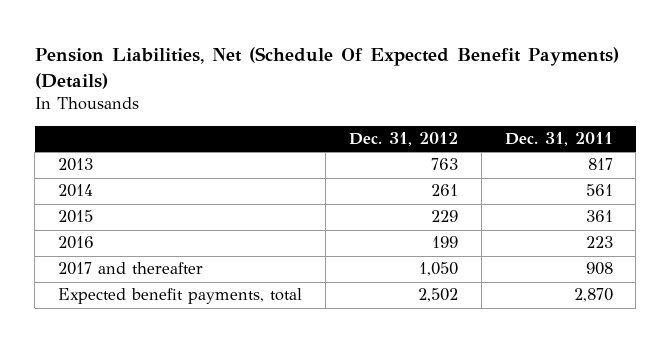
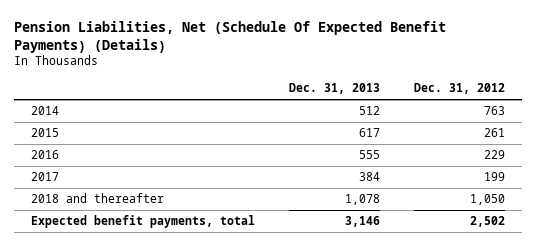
[504,132,613,147] Dec. 31, 2011 -> none
none -> [289,83,381,95] Dec. 31, 2013
[58,158,94,172] 2013 -> [30,106,59,116] 2014
[58,184,94,198] 2014 -> [30,128,59,138] 2015
[58,210,94,224] 2015 -> [30,150,59,160] 2016
[58,236,95,250] 2016 -> [30,172,59,182] 2017
[58,262,204,276] 2017 and thereafter -> [30,193,164,204] 2018 and thereafter

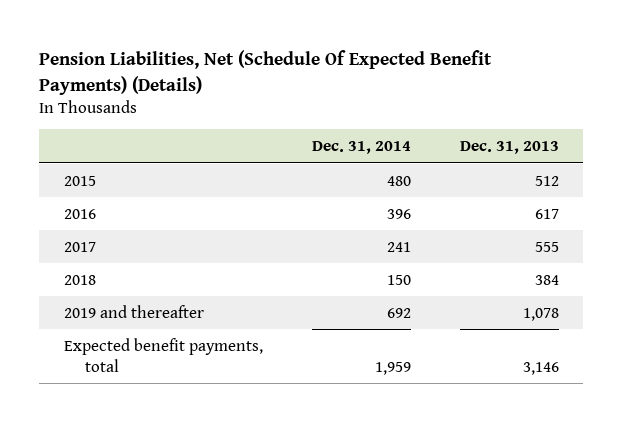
[414,83,506,95] Dec. 31, 2012 -> none
none -> [311,141,411,155] Dec. 31, 2014
[30,106,59,116] 2014 -> [63,175,96,186] 2015
[30,128,59,138] 2015 -> [63,208,96,219] 2016
[30,150,59,160] 2016 -> [63,241,96,252] 2017
[30,172,59,182] 2017 -> [63,274,96,285] 2018
[30,193,164,204] 2018 and thereafter -> [63,304,204,318] 2019 and thereafter

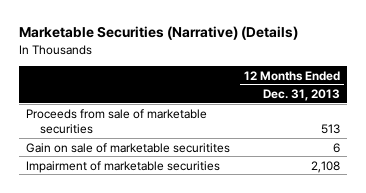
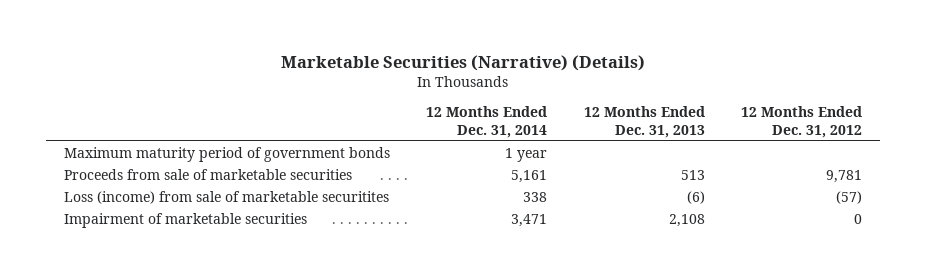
none -> [426,106,548,138] 12 Months Ended Dec. 31, 2014
none -> [740,106,862,138] 12 Months Ended Dec. 31, 2012
none -> [63,147,390,163] Maximum maturity period of government bonds
[25,142,230,153] Gain on sale of marketable securitites -> [63,191,389,205] Loss (income) from sale of marketable securitites
[333,142,341,153] 6 -> [686,191,705,205] (6)

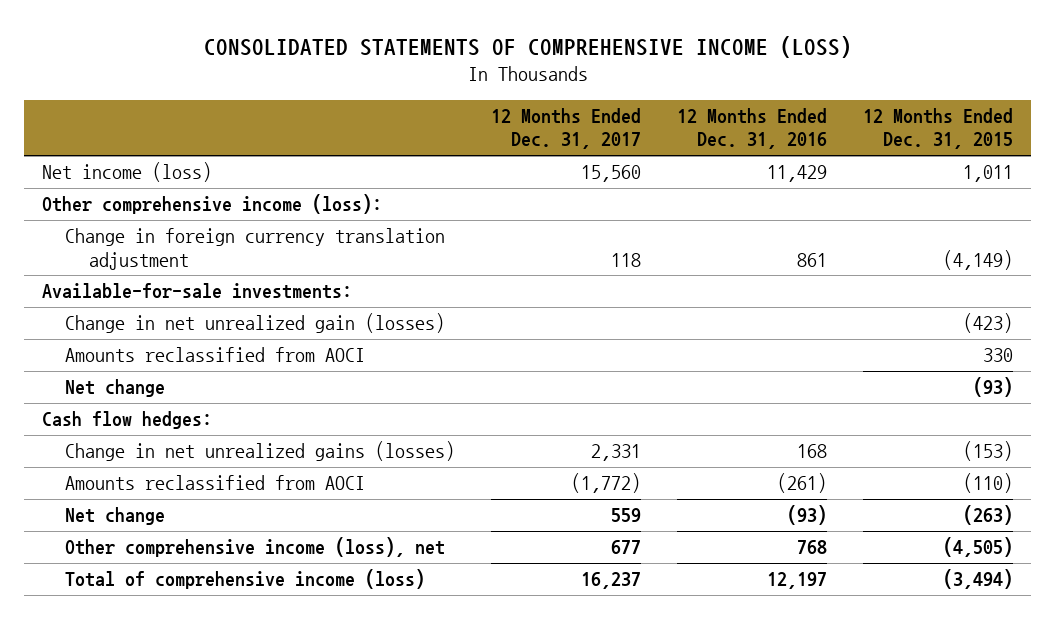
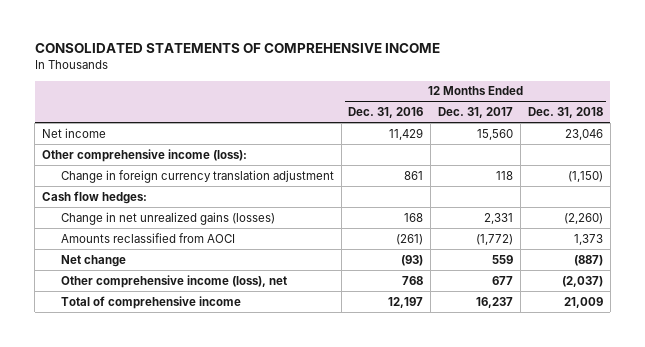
[203,35,852,58] CONSOLIDATED STATEMENTS OF COMPREHENSIVE INCOME (LOSS) -> [34,43,440,54] CONSOLIDATED STATEMENTS OF COMPREHENSIVE INCOME
[863,108,1014,150] 12 Months Ended Dec. 31, 2015 -> none
none -> [527,107,603,119] Dec. 31, 2018
[41,162,212,183] Net income (loss) -> [42,127,107,138] Net income
[41,283,352,300] Available-for-sale investments: -> none
[65,313,446,334] Change in net unrealized gain (losses) -> none
[65,347,366,363] Amounts reclassified from AOCI -> none
[65,379,166,398] Net change -> none
[65,569,426,590] Total of comprehensive income (loss) -> [60,295,241,309] Total of comprehensive income

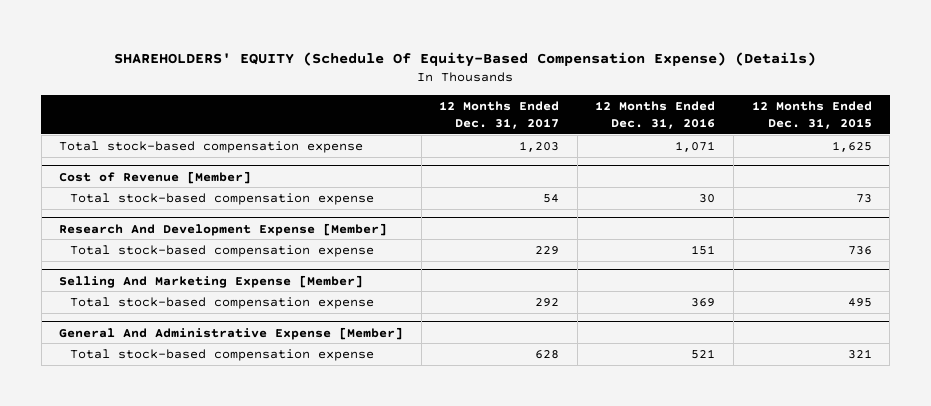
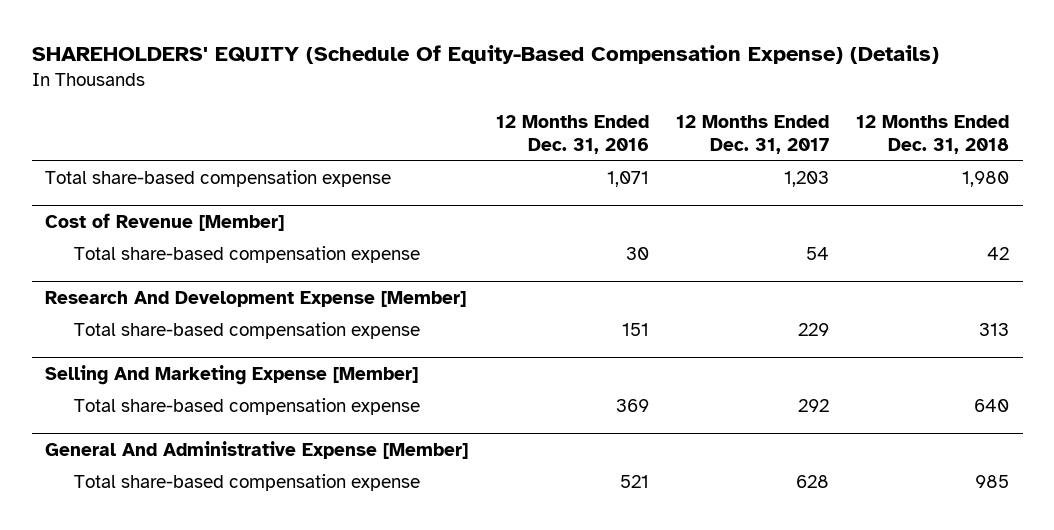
[751,100,872,130] 12 Months Ended Dec. 31, 2015 -> none
none -> [856,114,1010,155] 12 Months Ended Dec. 31, 2018
[59,140,364,153] Total stock-based compensation expense -> [45,170,392,188] Total share-based compensation expense
[69,192,374,205] Total stock-based compensation expense -> [73,246,420,264] Total share-based compensation expense
[69,244,374,257] Total stock-based compensation expense -> [73,322,420,340] Total share-based compensation expense
[69,296,374,309] Total stock-based compensation expense -> [73,398,420,416] Total share-based compensation expense
[69,348,374,361] Total stock-based compensation expense -> [73,474,420,492] Total share-based compensation expense

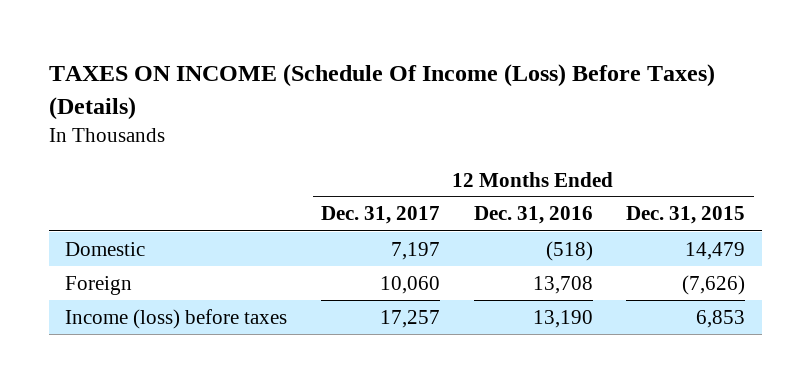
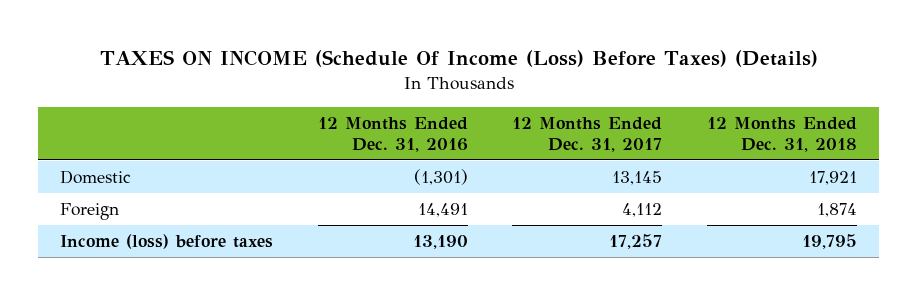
[626,206,746,225] Dec. 31, 2015 -> none
none -> [706,116,857,153] 12 Months Ended Dec. 31, 2018
[391,241,441,260] 7,197 -> [612,170,663,185] 13,145
[545,240,593,261] (518) -> [413,168,468,185] (1,301)
[380,275,441,294] 10,060 -> [622,202,663,217] 4,112
[532,275,593,294] 13,708 -> [417,202,468,217] 14,491

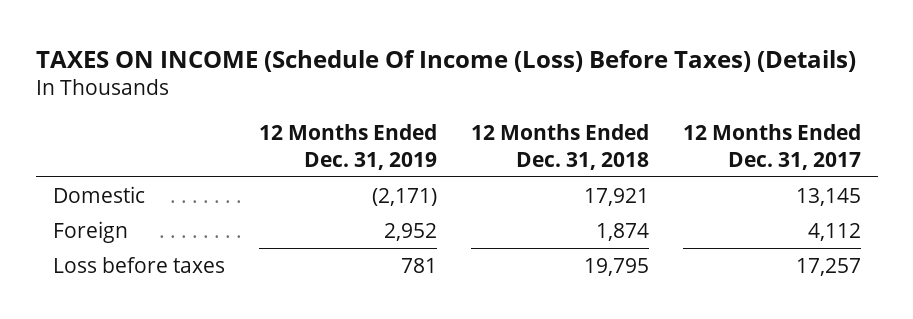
[317,116,468,153] 12 Months Ended Dec. 31, 2016 -> none
none -> [258,124,437,170] 12 Months Ended Dec. 31, 2019
[60,233,274,249] Income (loss) before taxes -> [52,256,225,273] Loss before taxes

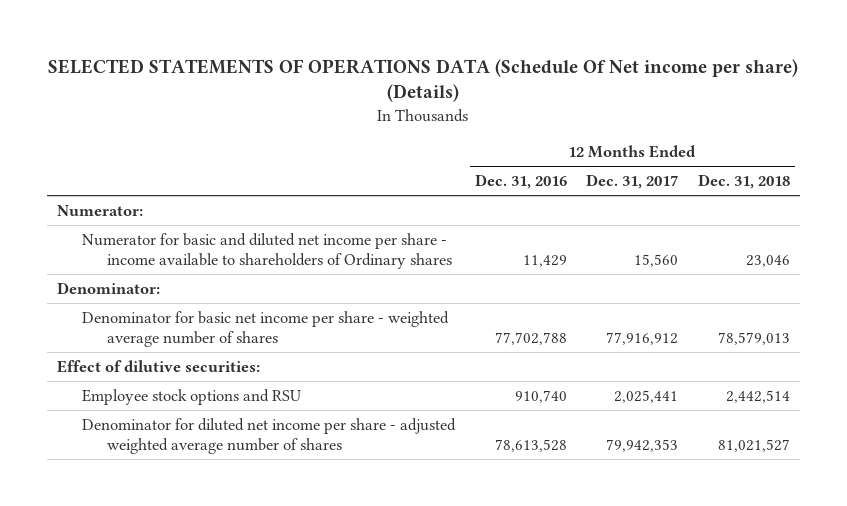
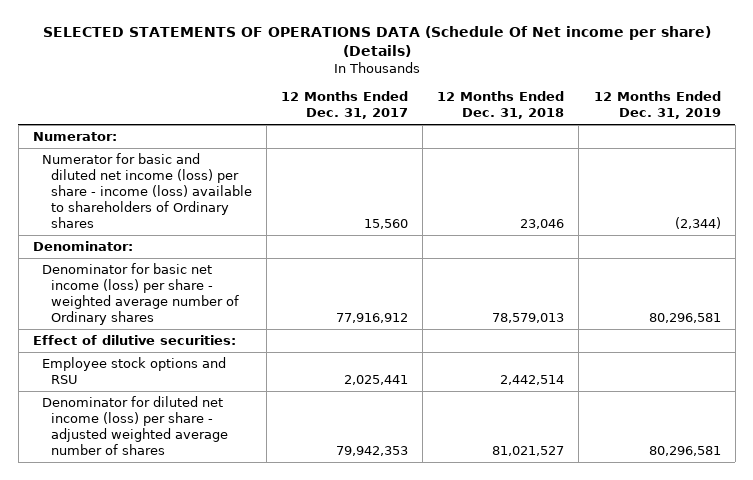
[474,174,567,190] Dec. 31, 2016 -> none
none -> [593,91,721,120] 12 Months Ended Dec. 31, 2019
[82,232,453,269] Numerator for basic and diluted net income per share - income available to shareholders of Ordinary shares -> [41,152,253,228] Numerator for basic and diluted net income (loss) per share - income (loss) available to shareholders of Ordinary shares
[82,310,450,347] Denominator for basic net income per share - weighted average number of shares -> [41,262,240,325] Denominator for basic net income (loss) per share - weighted average number of Ordinary shares
[82,417,457,454] Denominator for diluted net income per share - adjusted weighted average number of shares -> [41,395,229,455] Denominator for diluted net income (loss) per share - adjusted weighted average number of shares

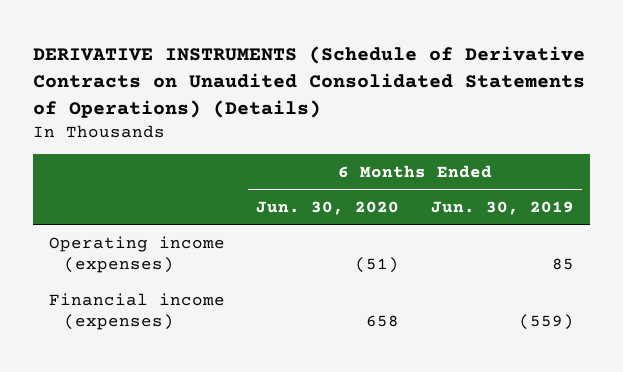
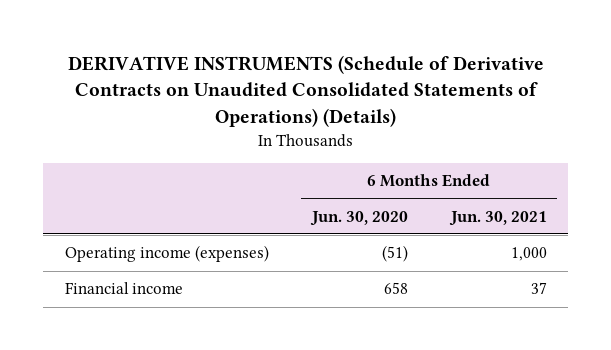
[431,200,575,215] Jun. 30, 2019 -> none
none -> [448,210,547,226] Jun. 30, 2021
[48,292,225,331] Financial income (expenses) -> [64,282,183,295] Financial income

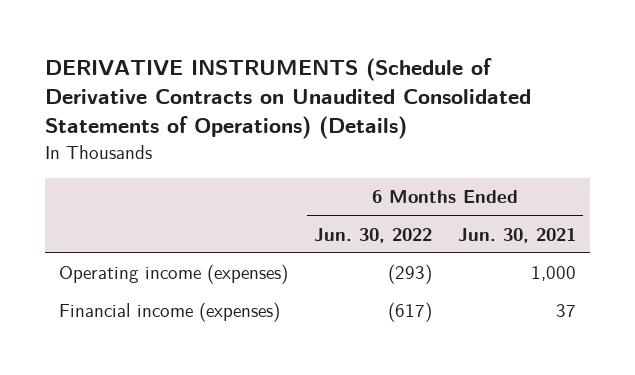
[309,210,408,226] Jun. 30, 2020 -> none
none -> [313,227,432,243] Jun. 30, 2022
[64,282,183,295] Financial income -> [58,302,280,323] Financial income (expenses)

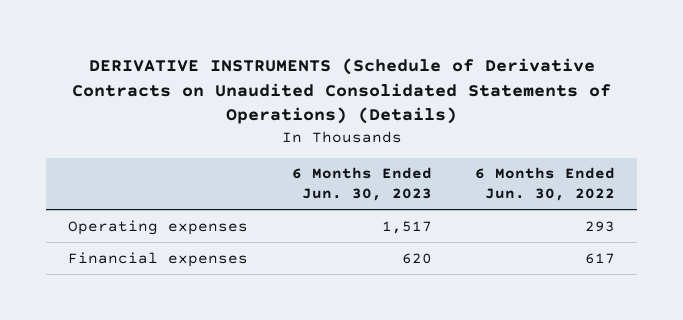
[458,227,577,243] Jun. 30, 2021 -> none
none -> [291,167,432,202] 6 Months Ended Jun. 30, 2023
[58,264,288,285] Operating income (expenses) -> [67,219,248,235] Operating expenses
[387,264,432,285] (293) -> [585,220,616,232] 293
[58,302,280,323] Financial income (expenses) -> [67,251,248,267] Financial expenses
[387,302,432,323] (617) -> [585,252,616,264] 617

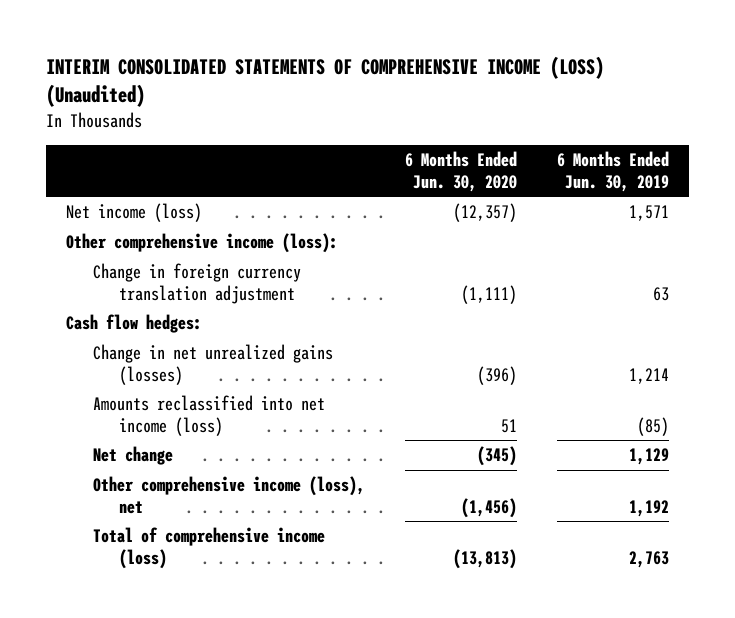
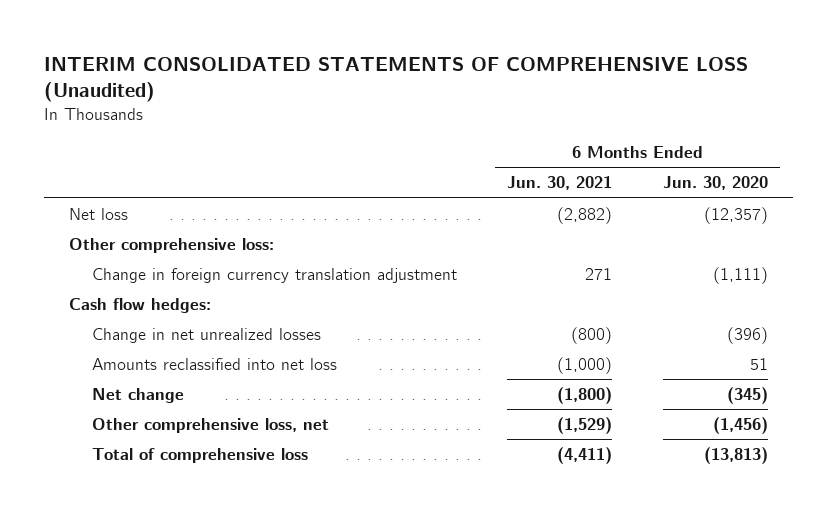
[46,56,605,108] INTERIM CONSOLIDATED STATEMENTS OF COMPREHENSIVE INCOME (LOSS) (Unaudited) -> [44,56,749,103] INTERIM CONSOLIDATED STATEMENTS OF COMPREHENSIVE LOSS (Unaudited)
[557,151,670,192] 6 Months Ended Jun. 30, 2019 -> none
none -> [507,176,613,191] Jun. 30, 2021
[66,203,203,223] Net income (loss) -> [69,207,129,220] Net loss
[66,233,339,254] Other comprehensive income (loss): -> [69,237,275,253] Other comprehensive loss:
[92,344,333,385] Change in net unrealized gains (losses) -> [92,327,322,343] Change in net unrealized losses
[92,395,325,436] Amounts reclassified into net income (loss) -> [92,357,338,370] Amounts reclassified into net loss
[92,476,365,514] Other comprehensive income (loss), net -> [92,417,330,433] Other comprehensive loss, net
[92,527,325,569] Total of comprehensive income (loss) -> [92,447,309,463] Total of comprehensive loss

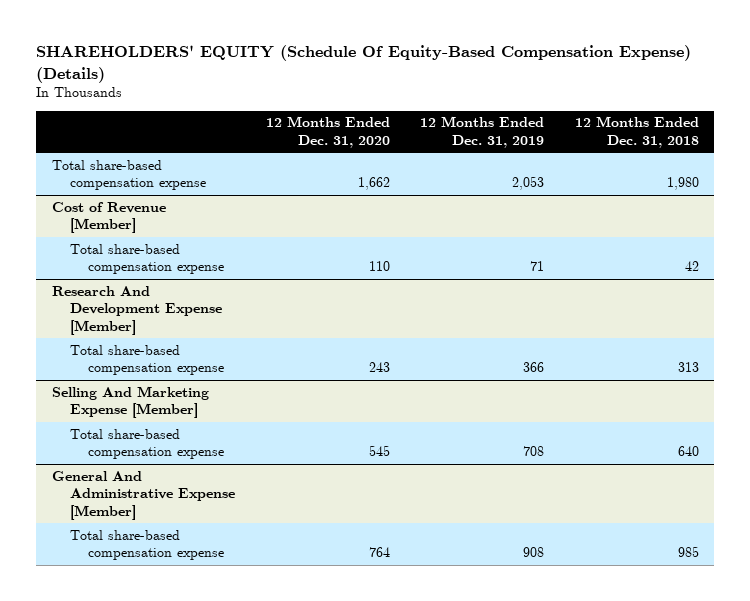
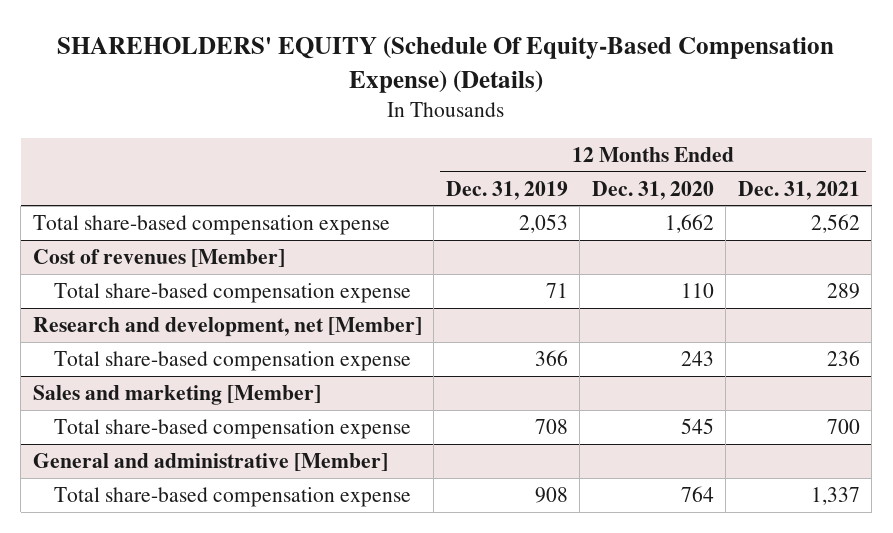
[574,116,699,148] 12 Months Ended Dec. 31, 2018 -> none
none -> [737,180,860,200] Dec. 31, 2021
[51,201,166,234] Cost of Revenue [Member] -> [32,248,285,267] Cost of revenues [Member]
[51,285,222,335] Research And Development Expense [Member] -> [32,316,422,337] Research and development, net [Member]
[51,385,209,419] Selling And Marketing Expense [Member] -> [32,384,321,405] Sales and marketing [Member]
[51,470,235,520] General And Administrative Expense [Member] -> [32,452,388,471] General and administrative [Member]

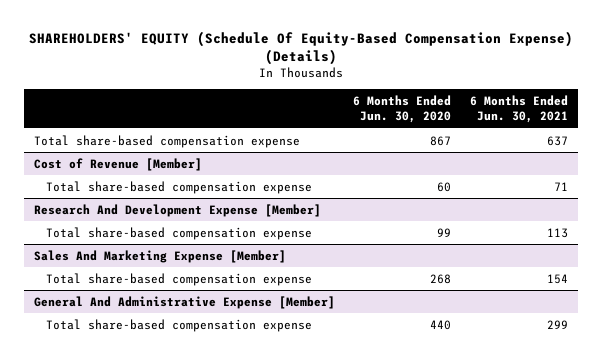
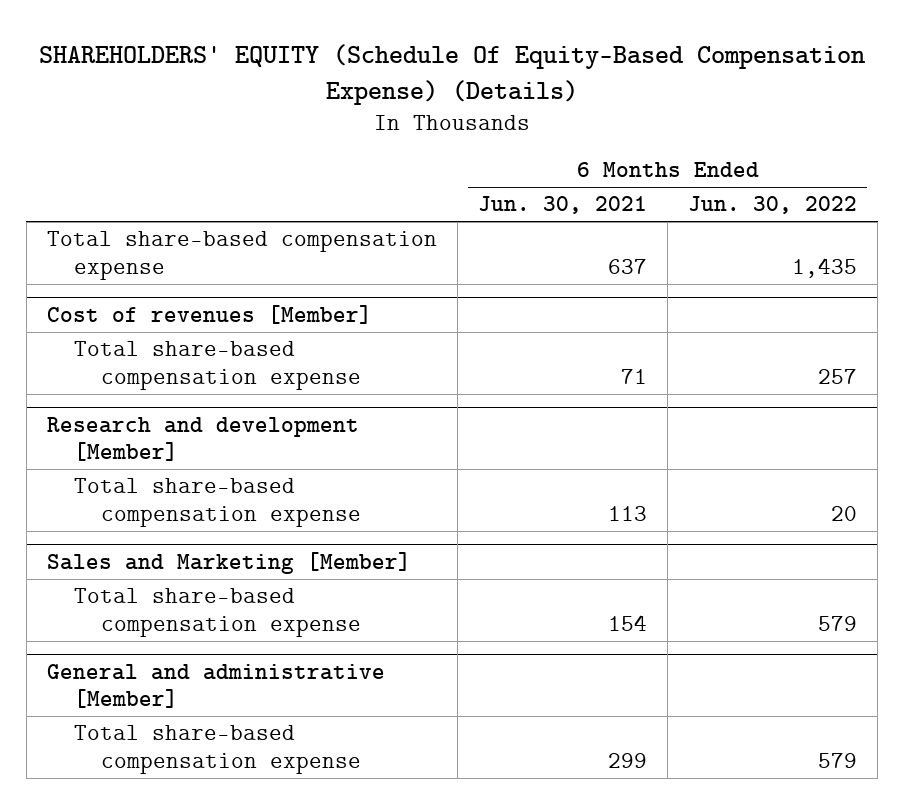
[353,95,452,124] 6 Months Ended Jun. 30, 2020 -> none
none -> [688,196,858,215] Jun. 30, 2022
[33,157,202,171] Cost of Revenue [Member] -> [46,304,372,324] Cost of revenues [Member]
[33,203,321,217] Research And Development Expense [Member] -> [46,416,359,462] Research and development [Member]
[33,249,286,263] Sales And Marketing Expense [Member] -> [46,551,411,574] Sales and Marketing [Member]
[33,295,335,309] General And Administrative Expense [Member] -> [46,663,385,709] General and administrative [Member]

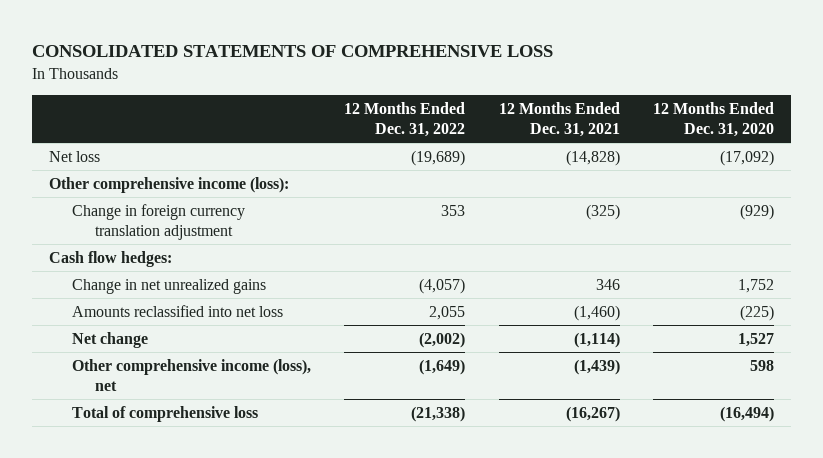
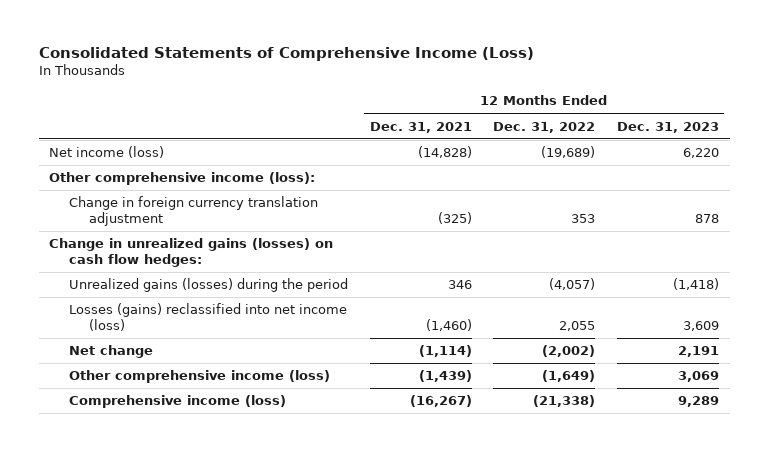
[32,45,554,58] CONSOLIDATED STATEMENTS OF COMPREHENSIVE LOSS -> [38,47,534,62] Consolidated Statements of Comprehensive Income (Loss)
[653,101,775,137] 12 Months Ended Dec. 31, 2020 -> none
none -> [616,121,719,133] Dec. 31, 2023
[49,150,101,162] Net loss -> [49,146,165,159] Net income (loss)
[49,250,173,267] Cash flow hedges: -> [49,238,334,268] Change in unrealized gains (losses) on cash flow hedges:
[72,278,267,294] Change in net unrealized gains -> [69,278,349,293] Unrealized gains (losses) during the period
[72,304,284,317] Amounts reclassified into net loss -> [69,303,348,332] Losses (gains) reclassified into net income (loss)
[72,358,312,391] Other comprehensive income (loss), net -> [69,370,331,384] Other comprehensive income (loss)
[72,405,259,422] Total of comprehensive loss -> [69,395,287,409] Comprehensive income (loss)

